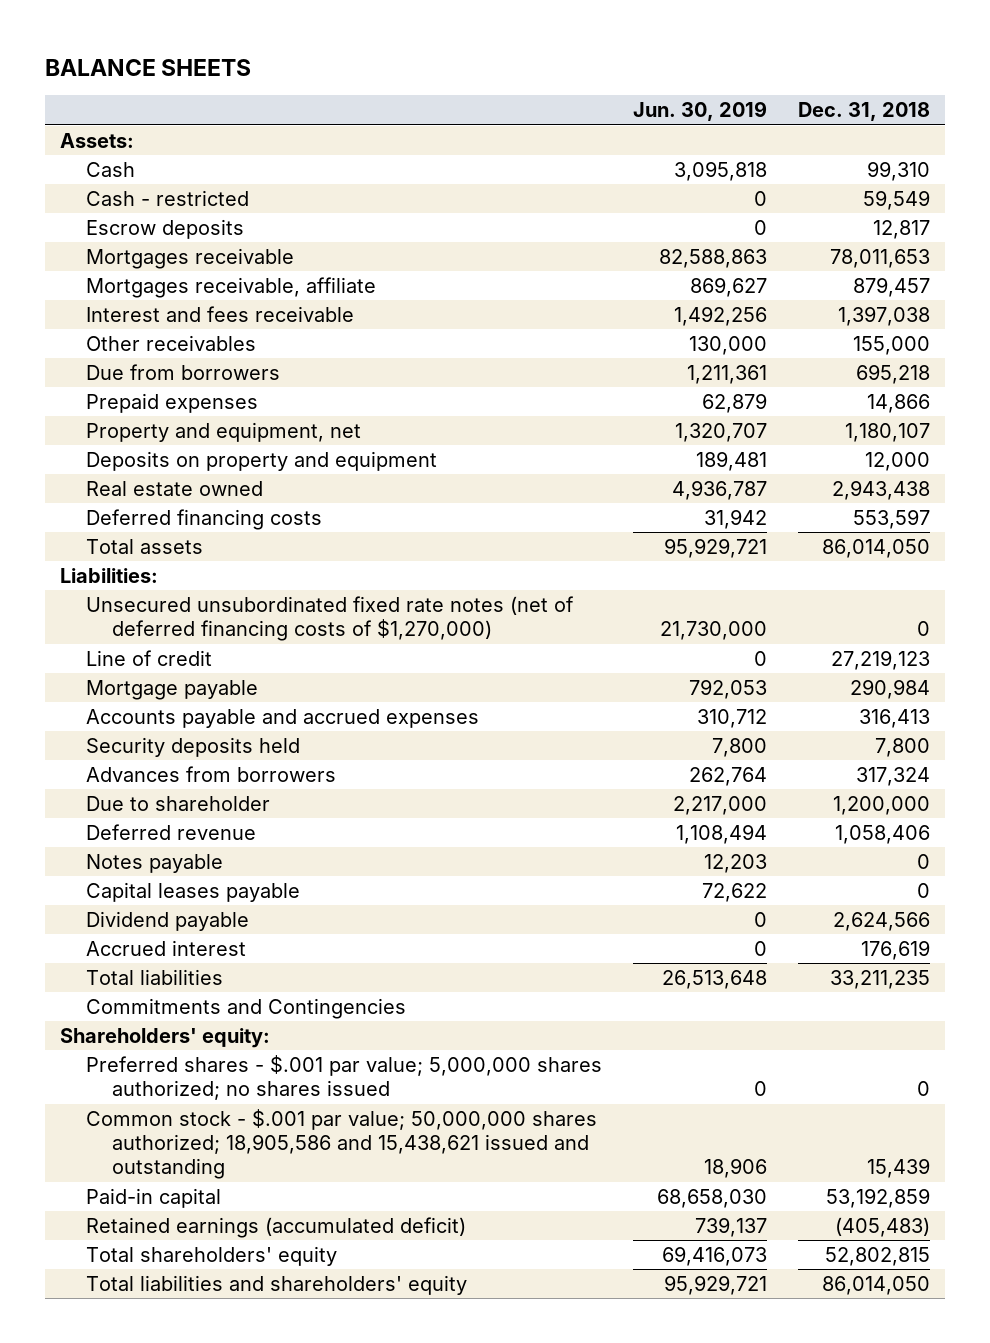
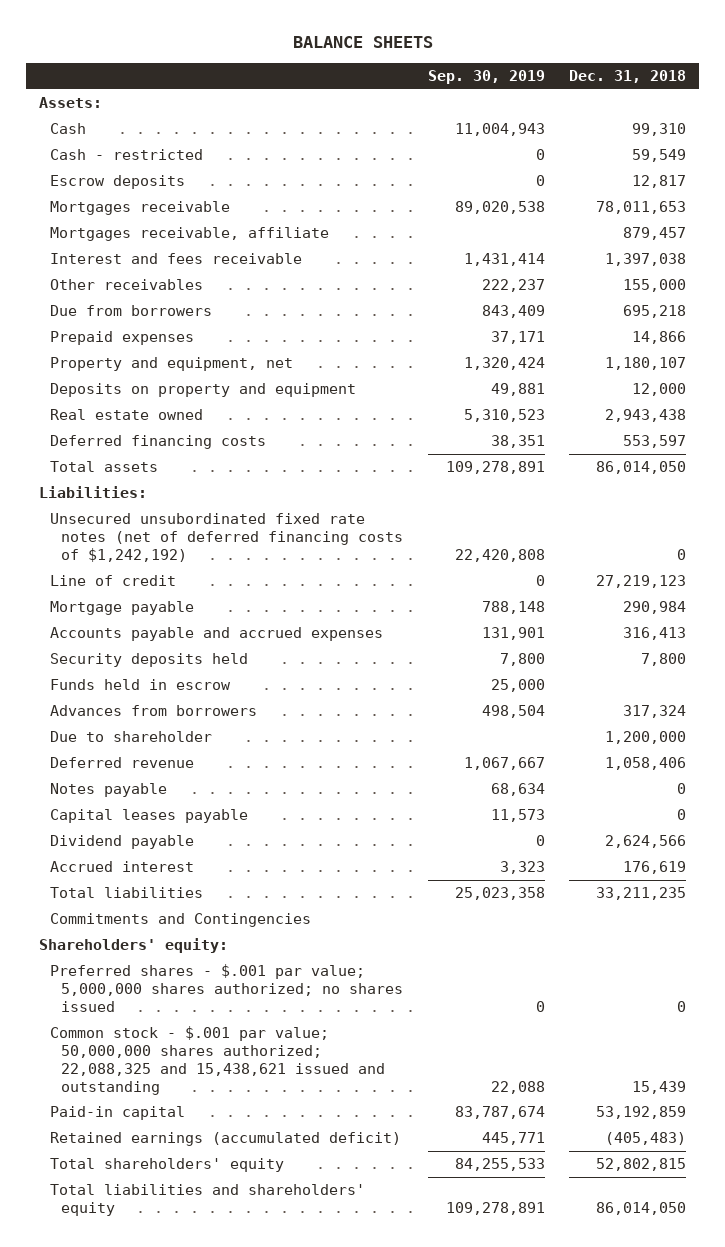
[632,101,767,122] Jun. 30, 2019 -> none
none -> [427,69,545,84] Sep. 30, 2019
[86,595,575,642] Unsecured unsubordinated fixed rate notes (net of deferred financing costs of $1,270,000) -> [49,513,403,562] Unsecured unsubordinated fixed rate notes (net of deferred financing costs of $1,242,192)
none -> [49,679,231,691] Funds held in escrow
[86,1108,598,1180] Common stock - $.001 par value; 50,000,000 shares authorized; 18,905,586 and 15,438,621 issued and outstanding -> [49,1026,385,1095] Common stock - $.001 par value; 50,000,000 shares authorized; 22,088,325 and 15,438,621 issued and outstanding

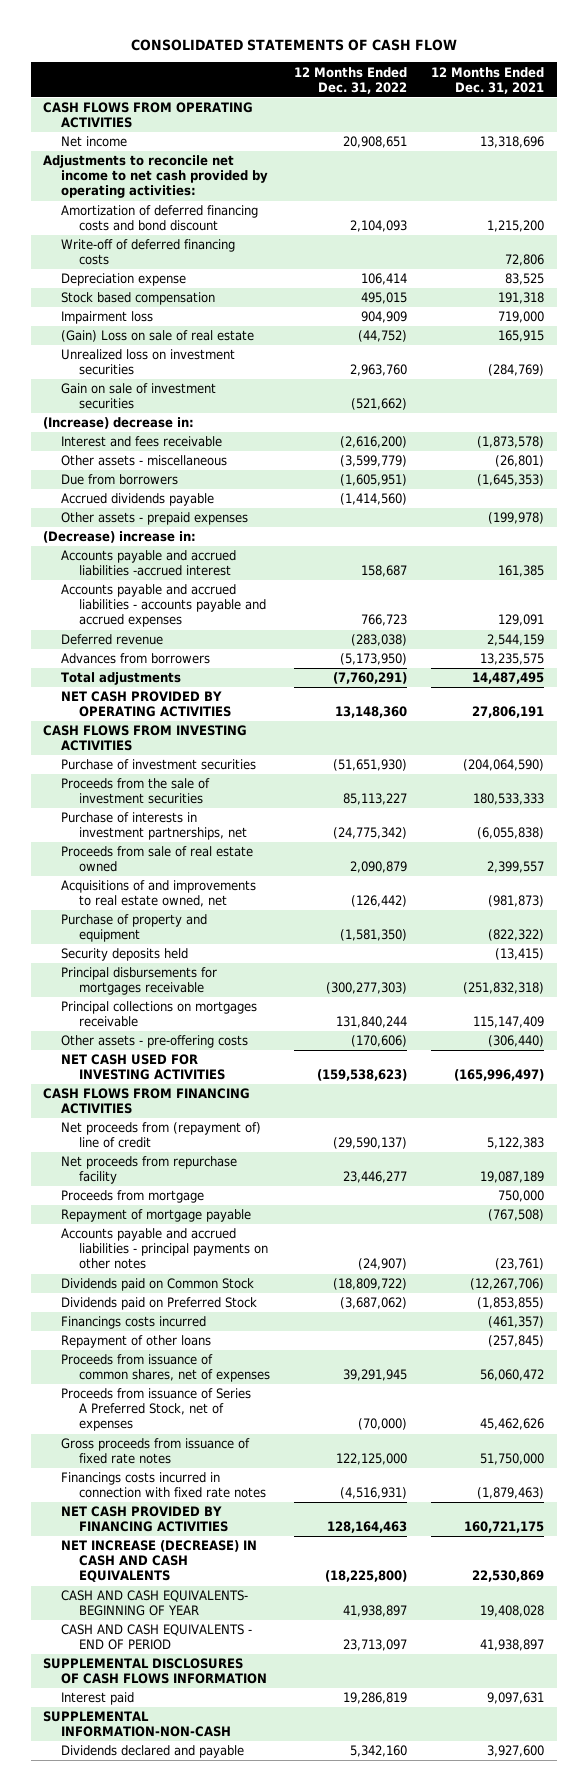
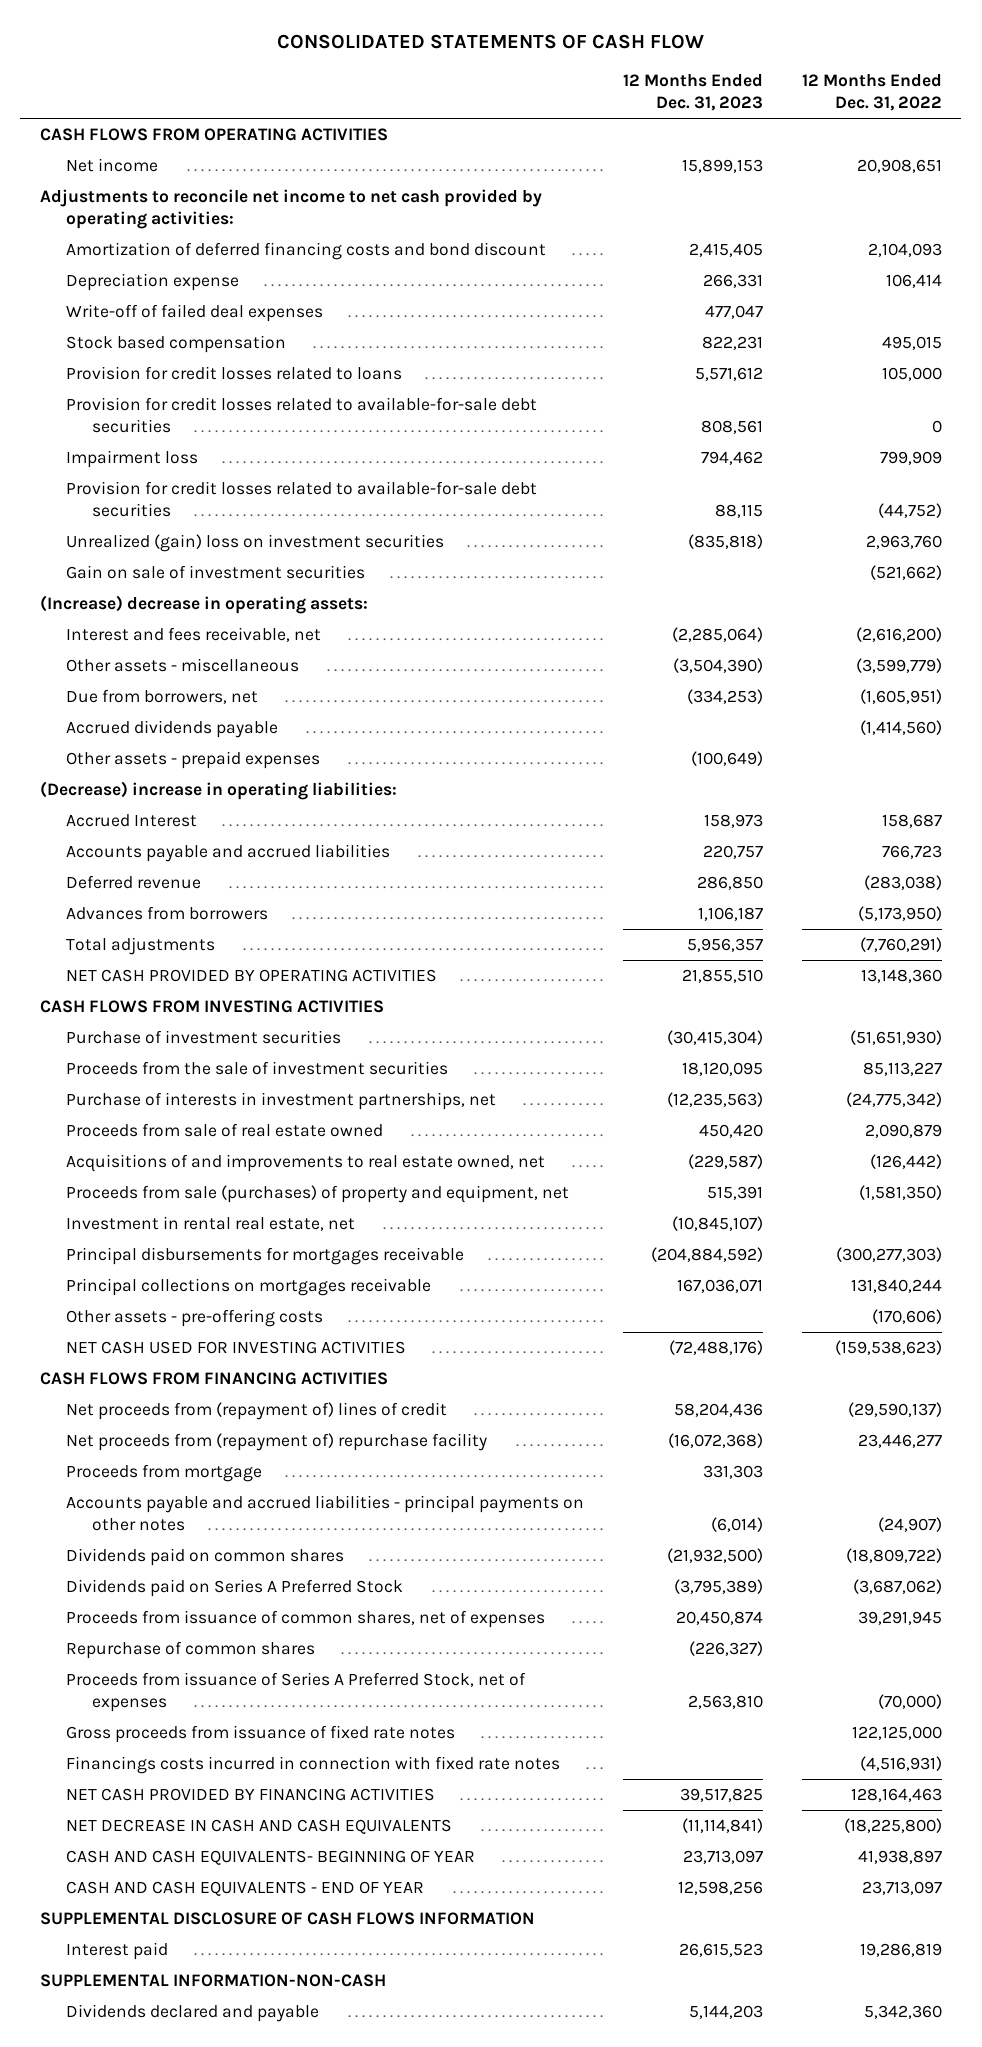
[431,66,545,94] 12 Months Ended Dec. 31, 2021 -> none
none -> [622,74,763,111] 12 Months Ended Dec. 31, 2023
[60,239,235,266] Write-off of deferred financing costs -> none
none -> [65,304,323,323] Write-off of failed deal expenses
none -> [65,366,402,381] Provision for credit losses related to loans
none -> [65,397,537,433] Provision for credit losses related to available-for-sale debt securities
[361,311,408,324] 904,909 -> [879,451,942,466] 799,909
[60,330,254,343] (Gain) Loss on sale of real estate -> [65,481,537,517] Provision for credit losses related to available-for-sale debt securities
[60,349,235,376] Unrealized loss on investment securities -> [65,534,444,553] Unrealized (gain) loss on investment securities
[43,417,195,430] (Increase) decrease in: -> [39,595,368,615] (Increase) decrease in operating assets:
[60,436,222,448] Interest and fees receivable -> [65,627,321,643] Interest and fees receivable, net
[60,474,178,486] Due from borrowers -> [65,689,258,705] Due from borrowers, net
[43,531,197,544] (Decrease) increase in: -> [39,781,397,801] (Decrease) increase in operating liabilities:
[60,550,236,577] Accounts payable and accrued liabilities -accrued interest -> [65,814,197,828] Accrued Interest
[60,584,266,628] Accounts payable and accrued liabilities - accounts payable and accrued expenses -> [65,844,390,863] Accounts payable and accrued liabilities
[60,948,188,962] Security deposits held -> none
[60,914,207,943] Purchase of property and equipment -> [65,1185,569,1204] Proceeds from sale (purchases) of property and equipment, net
none -> [65,1216,355,1232] Investment in rental real estate, net
[60,1122,261,1149] Net proceeds from (repayment of) line of credit -> [65,1402,447,1421] Net proceeds from (repayment of) lines of credit
[60,1156,237,1185] Net proceeds from repurchase facility -> [65,1433,487,1452] Net proceeds from (repayment of) repurchase facility
[60,1209,251,1223] Repayment of mortgage payable -> none
[60,1316,206,1330] Financings costs incurred -> none
[60,1335,211,1349] Repayment of other loans -> none
[60,1278,254,1292] Dividends paid on Common Stock -> [65,1548,344,1567] Dividends paid on common shares
[60,1297,257,1311] Dividends paid on Preferred Stock -> [65,1579,403,1598] Dividends paid on Series A Preferred Stock
none -> [65,1641,315,1660] Repurchase of common shares
[60,1540,257,1583] NET INCREASE (DECREASE) IN CASH AND CASH EQUIVALENTS -> [65,1819,452,1835] NET DECREASE IN CASH AND CASH EQUIVALENTS
[60,1624,252,1651] CASH AND CASH EQUIVALENTS - END OF PERIOD -> [65,1881,424,1897] CASH AND CASH EQUIVALENTS - END OF YEAR
[43,1658,267,1685] SUPPLEMENTAL DISCLOSURES OF CASH FLOWS INFORMATION -> [39,1912,535,1926] SUPPLEMENTAL DISCLOSURE OF CASH FLOWS INFORMATION
[350,1745,408,1758] 5,342,160 -> [863,2005,942,2020] 5,342,360

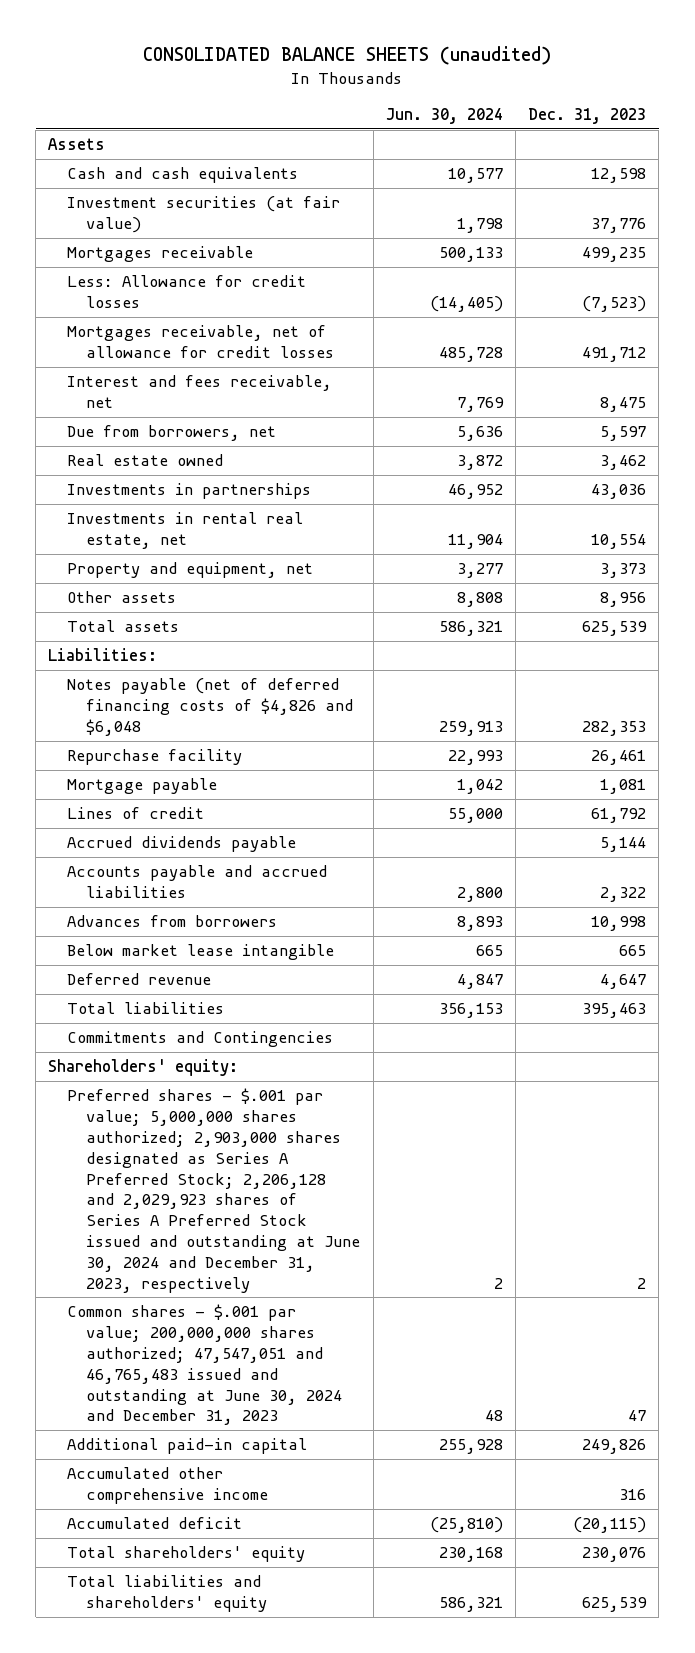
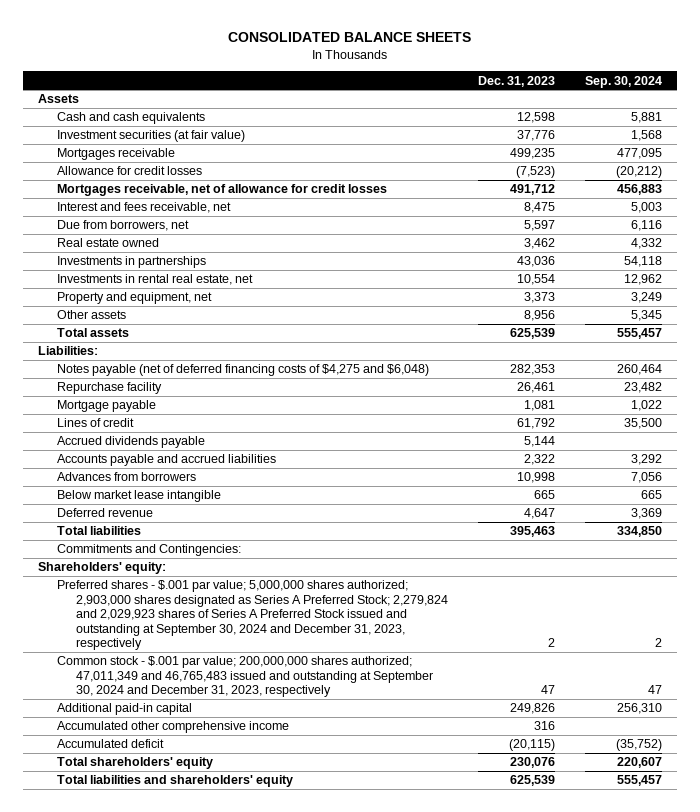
[143,46,552,66] CONSOLIDATED BALANCE SHEETS (unaudited) -> [227,32,471,43] CONSOLIDATED BALANCE SHEETS
[385,108,503,125] Jun. 30, 2024 -> none
none -> [584,75,662,88] Sep. 30, 2024
[67,275,307,308] Less: Allowance for credit losses -> [56,166,202,176] Allowance for credit losses
[67,678,354,736] Notes payable (net of deferred financing costs of $4,826 and $6,048 -> [56,364,429,377] Notes payable (net of deferred financing costs of $4,275 and $6,048)
[67,1031,334,1048] Commitments and Contingencies -> [56,544,241,557] Commitments and Contingencies:
[67,1088,361,1293] Preferred shares - $.001 par value; 5,000,000 shares authorized; 2,903,000 shares designated as Series A Preferred Stock; 2,206,128 and 2,029,923 shares of Series A Preferred Stock issued and outstanding at June 30, 2024 and December 31, 2023, respectively -> [56,580,448,651] Preferred shares - $.001 par value; 5,000,000 shares authorized; 2,903,000 shares designated as Series A Preferred Stock; 2,279,824 and 2,029,923 shares of Series A Preferred Stock issued and outstanding at September 30, 2024 and December 31, 2023, respectively
[67,1304,343,1426] Common shares - $.001 par value; 200,000,000 shares authorized; 47,547,051 and 46,765,483 issued and outstanding at June 30, 2024 and December 31, 2023 -> [56,656,433,698] Common stock - $.001 par value; 200,000,000 shares authorized; 47,011,349 and 46,765,483 issued and outstanding at September 30, 2024 and December 31, 2023, respectively

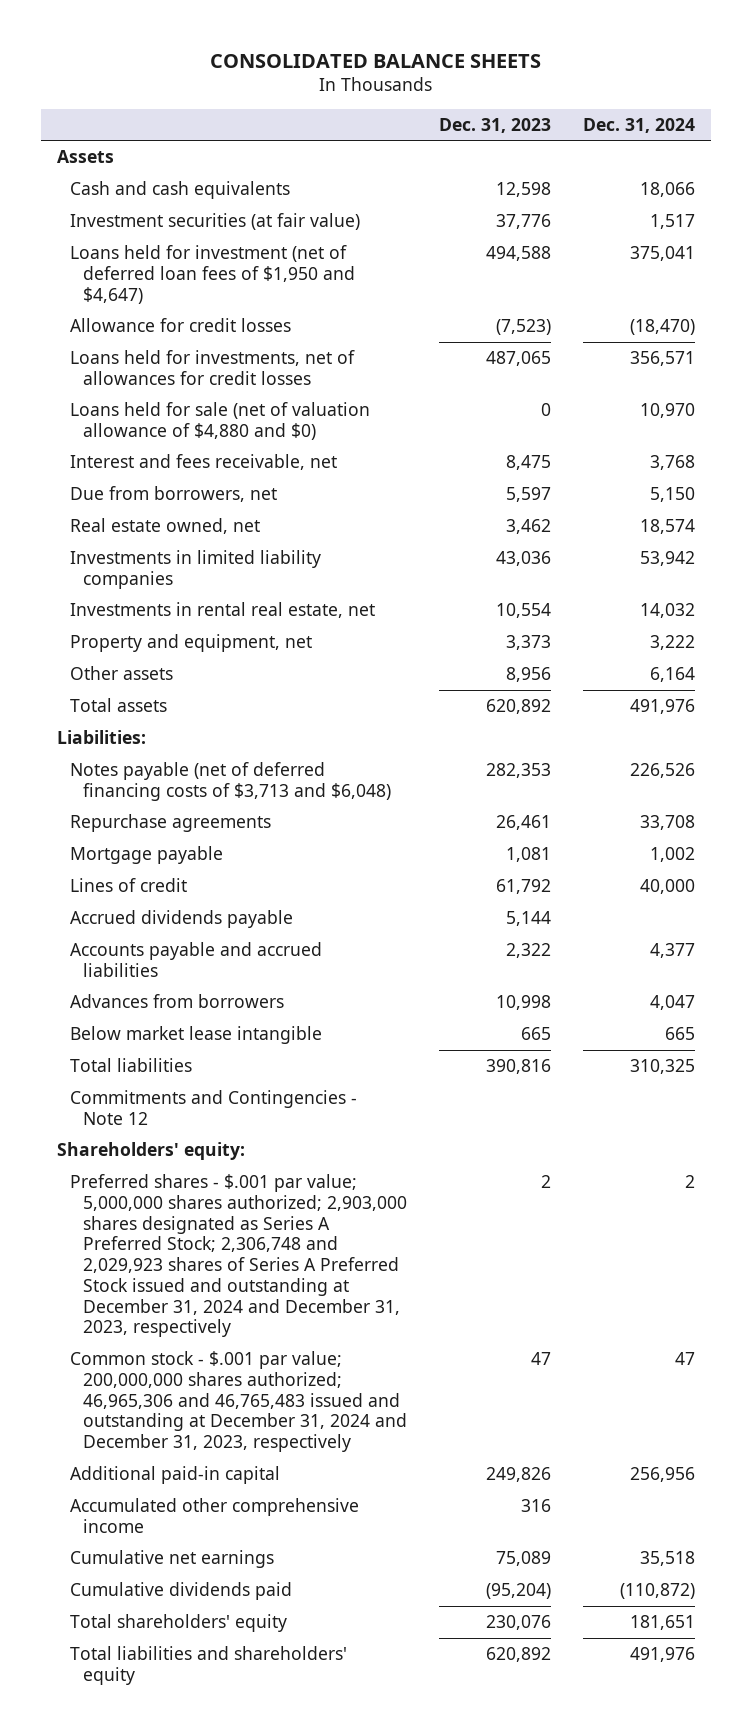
[584,75,662,88] Sep. 30, 2024 -> none
none -> [583,117,696,133] Dec. 31, 2024
[56,148,175,161] Mortgages receivable -> none
none -> [69,245,355,304] Loans held for investment (net of deferred loan fees of $1,950 and $4,647)
[56,184,387,197] Mortgages receivable, net of allowance for credit losses -> none
none -> [69,350,355,385] Loans held for investments, net of allowances for credit losses
none -> [69,402,370,440] Loans held for sale (net of valuation allowance of $4,880 and $0)
[56,238,159,248] Real estate owned -> [69,518,260,535] Real estate owned, net
[56,256,206,269] Investments in partnerships -> [69,550,321,589] Investments in limited liability companies
[509,328,555,340] 625,539 -> [486,699,552,715] 620,892
[56,364,429,377] Notes payable (net of deferred financing costs of $4,275 and $6,048) -> [69,762,391,801] Notes payable (net of deferred financing costs of $3,713 and $6,048)
[56,382,162,395] Repurchase facility -> [69,814,271,833] Repurchase agreements
[56,508,153,518] Deferred revenue -> none
[509,526,555,538] 395,463 -> [486,1059,552,1075] 390,816
[56,544,241,557] Commitments and Contingencies: -> [69,1090,357,1125] Commitments and Contingencies - Note 12
[56,580,448,651] Preferred shares - $.001 par value; 5,000,000 shares authorized; 2,903,000 shares designated as Series A Preferred Stock; 2,279,824 and 2,029,923 shares of Series A Preferred Stock issued and outstanding at September 30, 2024 and December 31, 2023, respectively -> [69,1174,407,1338] Preferred shares - $.001 par value; 5,000,000 shares authorized; 2,903,000 shares designated as Series A Preferred Stock; 2,306,748 and 2,029,923 shares of Series A Preferred Stock issued and outstanding at December 31, 2024 and December 31, 2023, respectively
[56,656,433,698] Common stock - $.001 par value; 200,000,000 shares authorized; 47,011,349 and 46,765,483 issued and outstanding at September 30, 2024 and December 31, 2023, respectively -> [69,1351,407,1453] Common stock - $.001 par value; 200,000,000 shares authorized; 46,965,306 and 46,765,483 issued and outstanding at December 31, 2024 and December 31, 2023, respectively
[56,739,164,749] Accumulated deficit -> none
none -> [69,1550,274,1569] Cumulative net earnings
none -> [69,1582,292,1601] Cumulative dividends paid
[509,775,555,787] 625,539 -> [486,1647,552,1663] 620,892

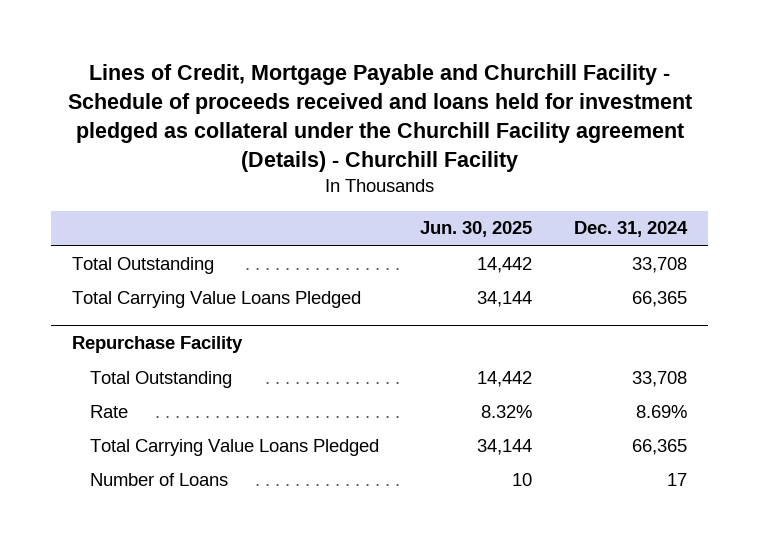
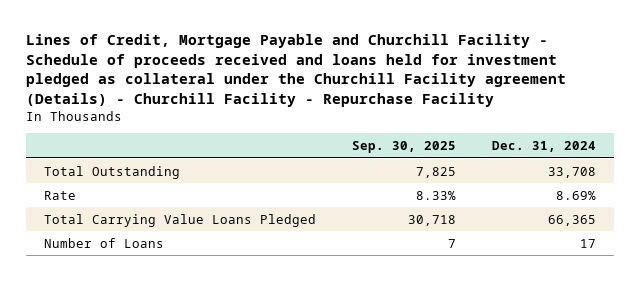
[67,64,692,172] Lines of Credit, Mortgage Payable and Churchill Facility - Schedule of proceeds received and loans held for investment pledged as collateral under the Churchill Facility agreement (Details) - Churchill Facility -> [25,34,566,107] Lines of Credit, Mortgage Payable and Churchill Facility - Schedule of proceeds received and loans held for investment pledged as collateral under the Churchill Facility agreement (Details) - Churchill Facility - Repurchase Facility
[420,221,533,238] Jun. 30, 2025 -> none
none -> [351,140,456,153] Sep. 30, 2025
[72,290,362,308] Total Carrying Value Loans Pledged -> none
[72,336,244,354] Repurchase Facility -> none
[89,370,232,388] Total Outstanding -> none

